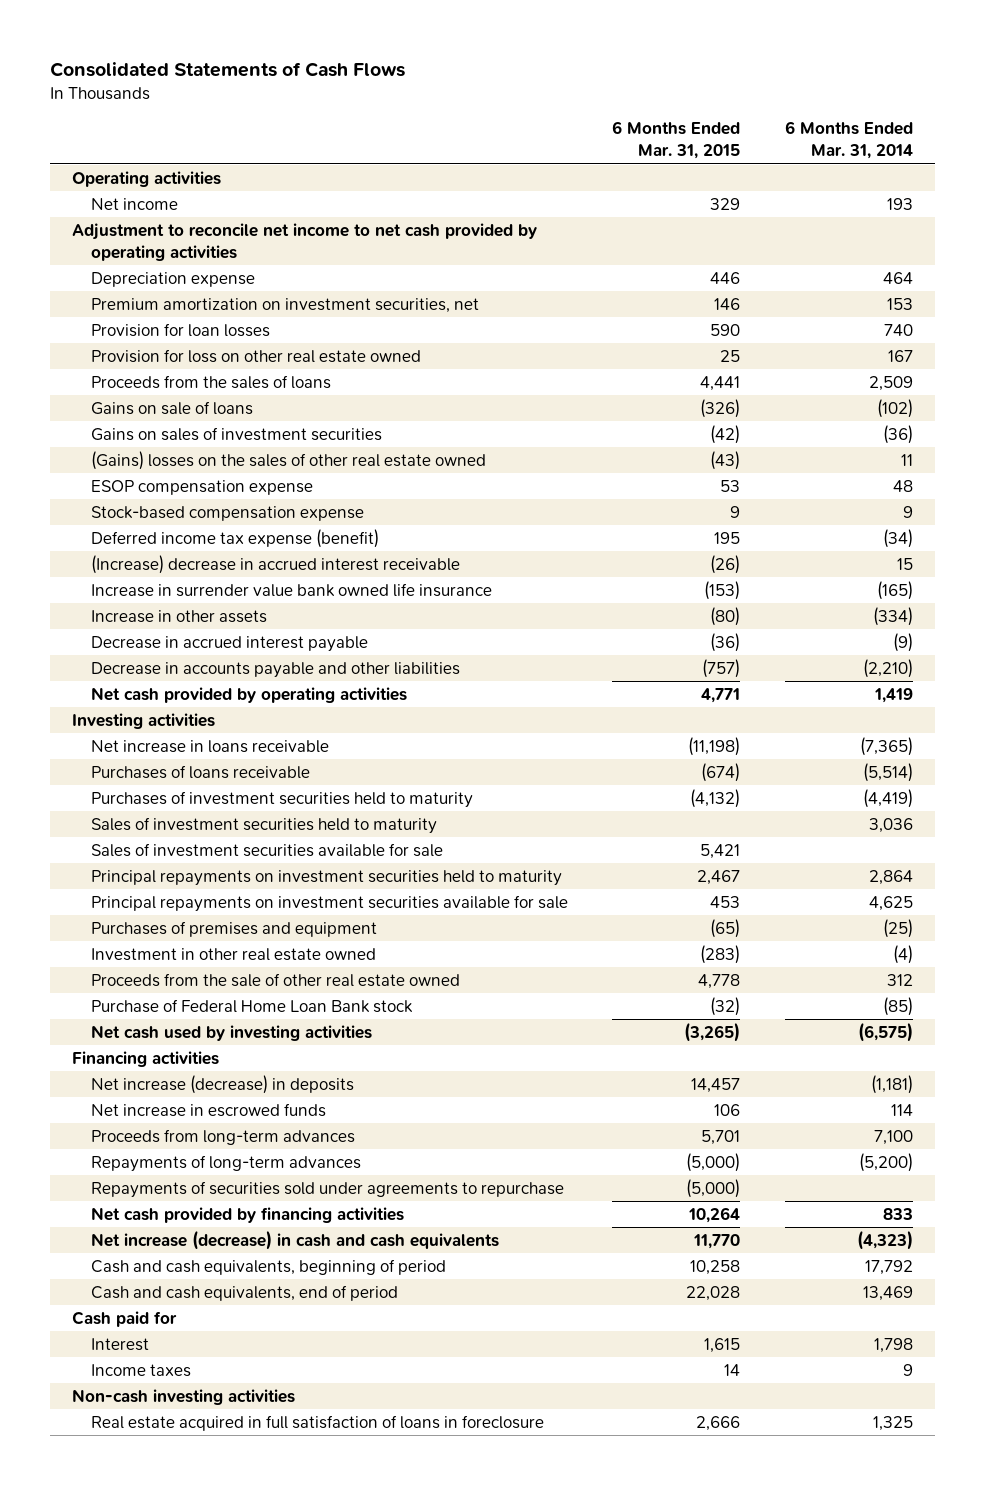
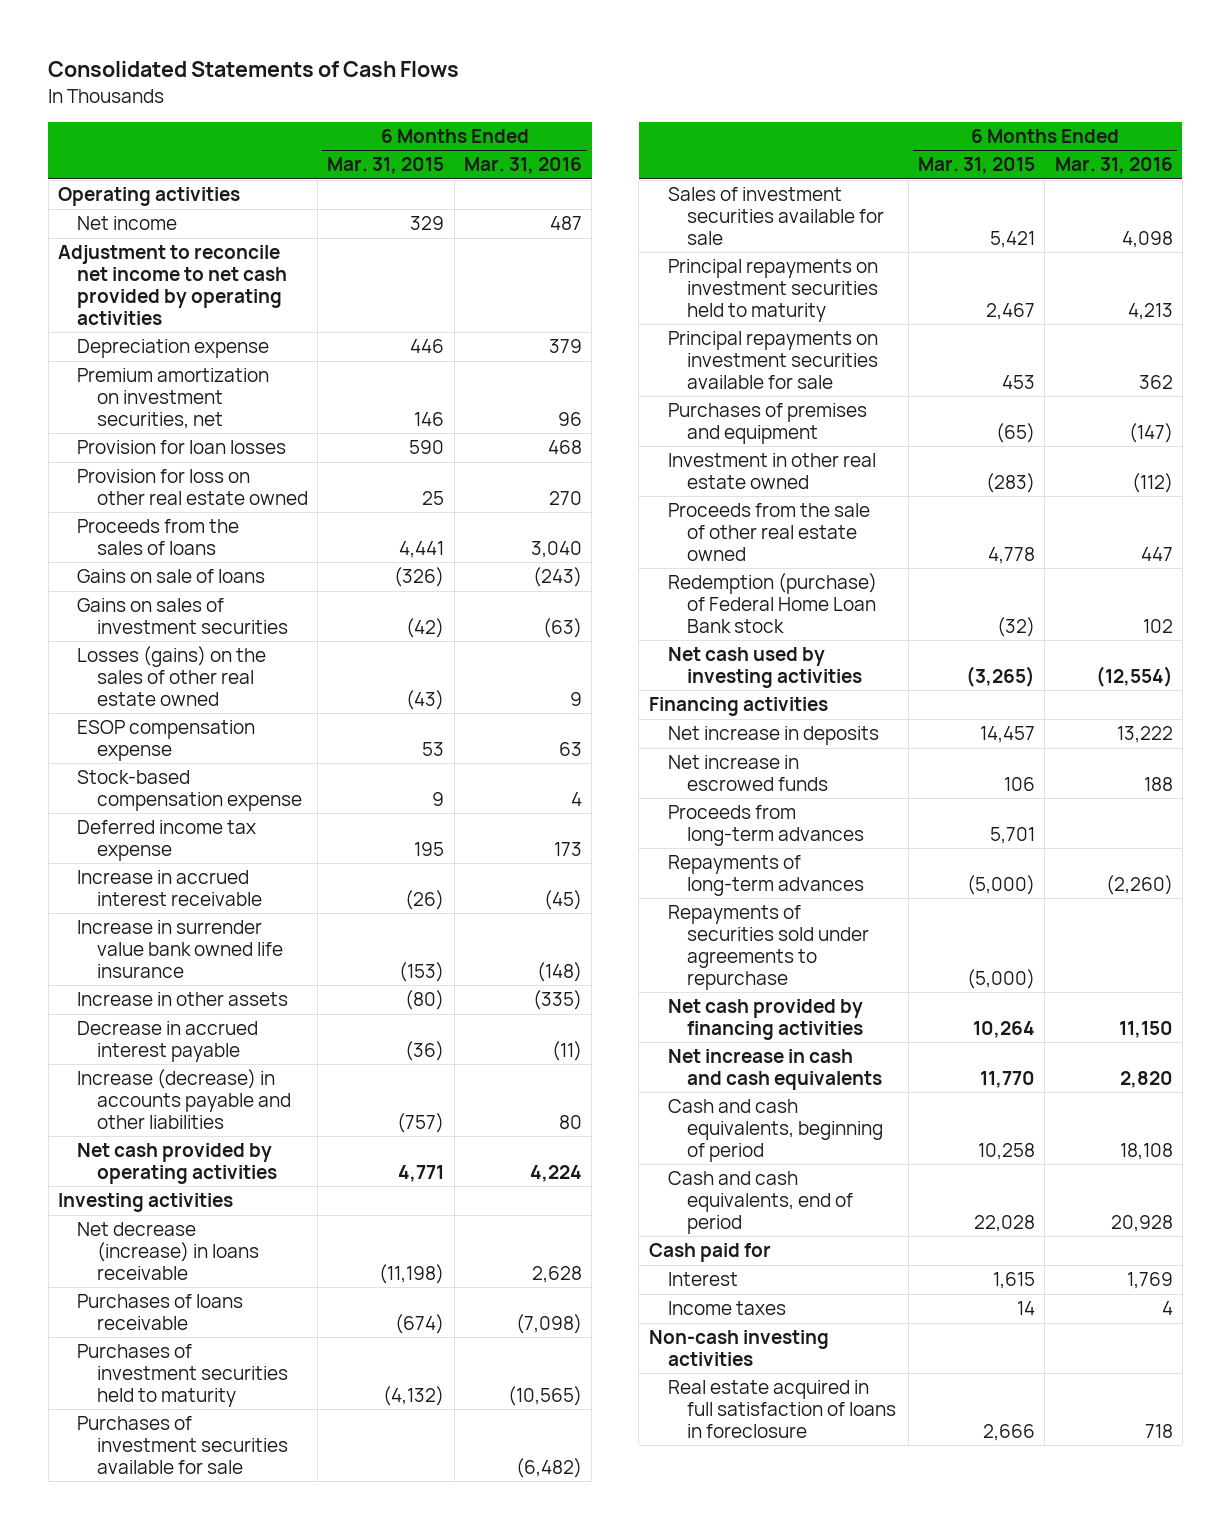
[784,121,913,160] 6 Months Ended Mar. 31, 2014 -> none
none -> [463,157,582,175] Mar. 31, 2016
[90,450,486,470] (Gains) losses on the sales of other real estate owned -> [77,646,267,706] Losses (gains) on the sales of other real estate owned
[90,528,379,548] Deferred income tax expense (benefit) -> [77,820,257,862] Deferred income tax expense
[90,554,460,574] (Increase) decrease in accrued interest receivable -> [77,870,262,907] Increase in accrued interest receivable
[90,661,460,678] Decrease in accounts payable and other liabilities -> [77,1069,291,1129] Increase (decrease) in accounts payable and other liabilities
[90,739,329,753] Net increase in loans receivable -> [77,1222,259,1280] Net decrease (increase) in loans receivable
[90,816,437,834] Sales of investment securities held to maturity -> none
none -> [77,1416,288,1474] Purchases of investment securities available for sale
[90,998,413,1013] Purchase of Federal Home Loan Bank stock -> [667,573,877,633] Redemption (purchase) of Federal Home Loan Bank stock
[90,1074,354,1094] Net increase (decrease) in deposits -> [667,726,879,746] Net increase in deposits
[90,1229,499,1250] Net increase (decrease) in cash and cash equivalents -> [667,1049,883,1091] Net increase in cash and cash equivalents

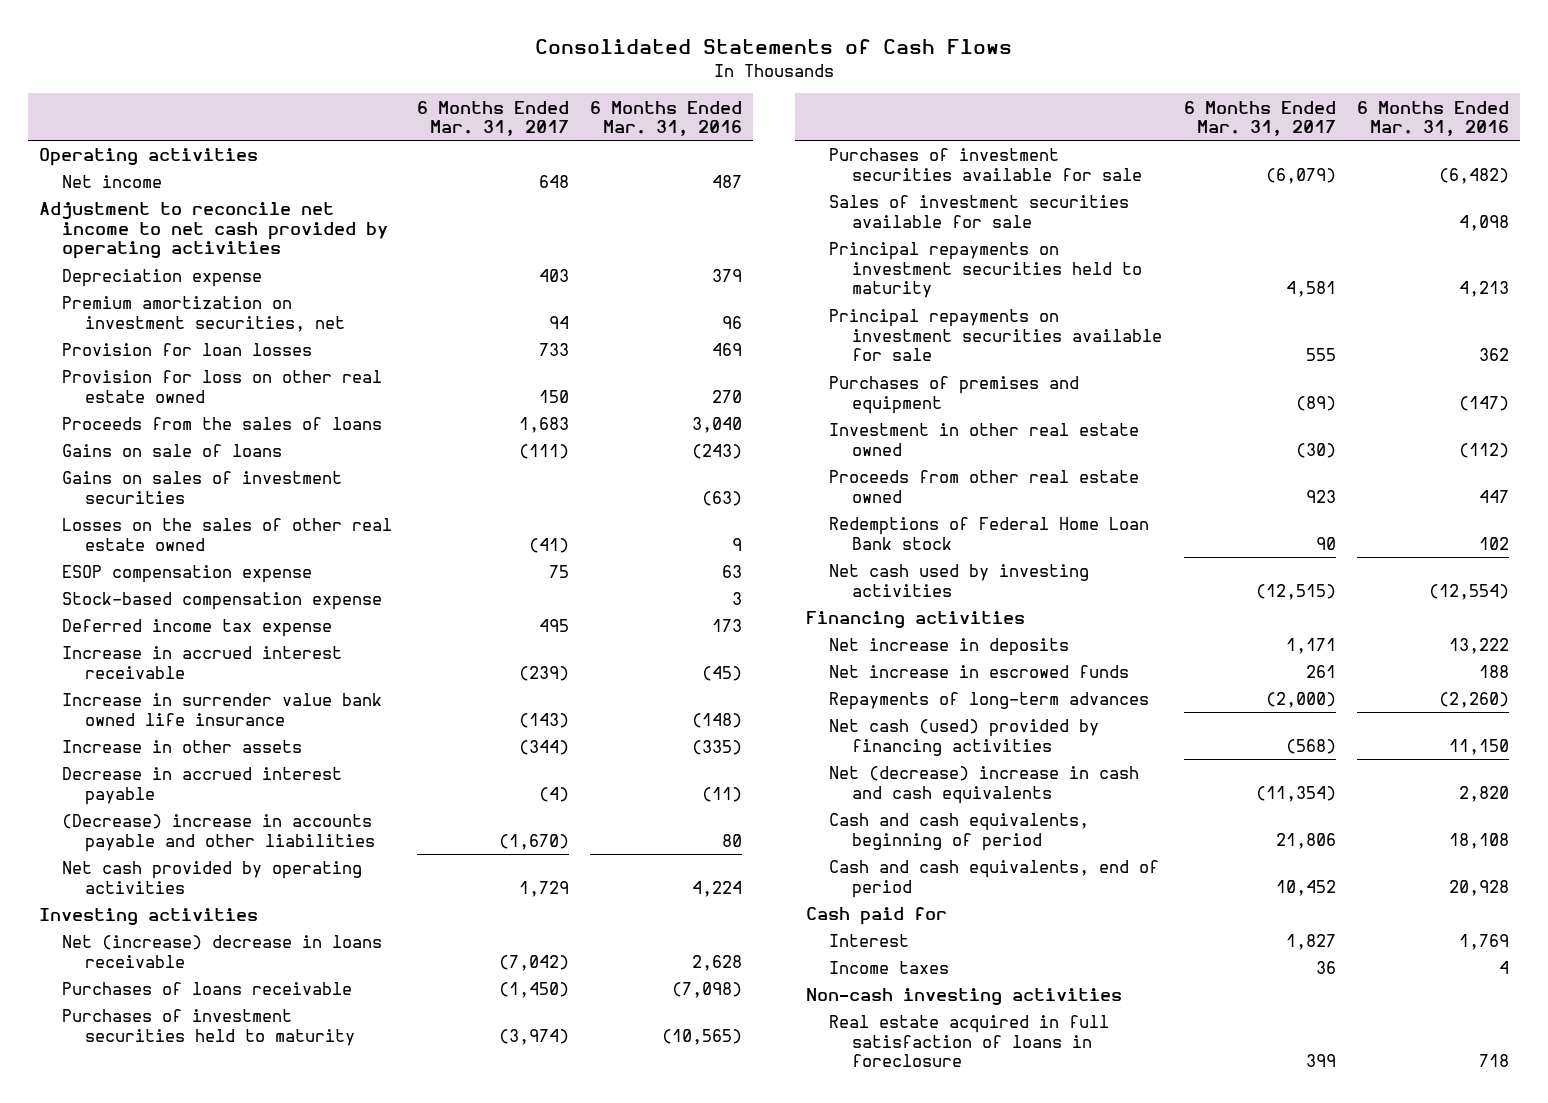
[327,157,445,175] Mar. 31, 2015 -> none
none -> [416,100,569,137] 6 Months Ended Mar. 31, 2017
[547,440,582,455] 468 -> [712,343,743,357] 469
[77,646,267,706] Losses (gains) on the sales of other real estate owned -> [62,518,393,551] Losses on the sales of other real estate owned
[570,792,582,807] 4 -> [732,592,743,606] 3
[77,1069,291,1129] Increase (decrease) in accounts payable and other liabilities -> [62,814,376,852] (Decrease) increase in accounts payable and other liabilities
[77,1222,259,1280] Net decrease (increase) in loans receivable -> [62,935,383,968] Net (increase) decrease in loans receivable
[667,503,870,561] Proceeds from the sale of other real estate owned -> [828,470,1139,503] Proceeds from other real estate owned
[667,573,877,633] Redemption (purchase) of Federal Home Loan Bank stock -> [828,517,1149,550] Redemptions of Federal Home Loan Bank stock
[667,805,865,847] Proceeds from long-term advances -> none
[667,905,870,990] Repayments of securities sold under agreements to repurchase -> none
[667,999,864,1041] Net cash provided by financing activities -> [828,719,1099,756] Net cash (used) provided by financing activities
[667,1049,883,1091] Net increase in cash and cash equivalents -> [828,766,1139,804] Net (decrease) increase in cash and cash equivalents

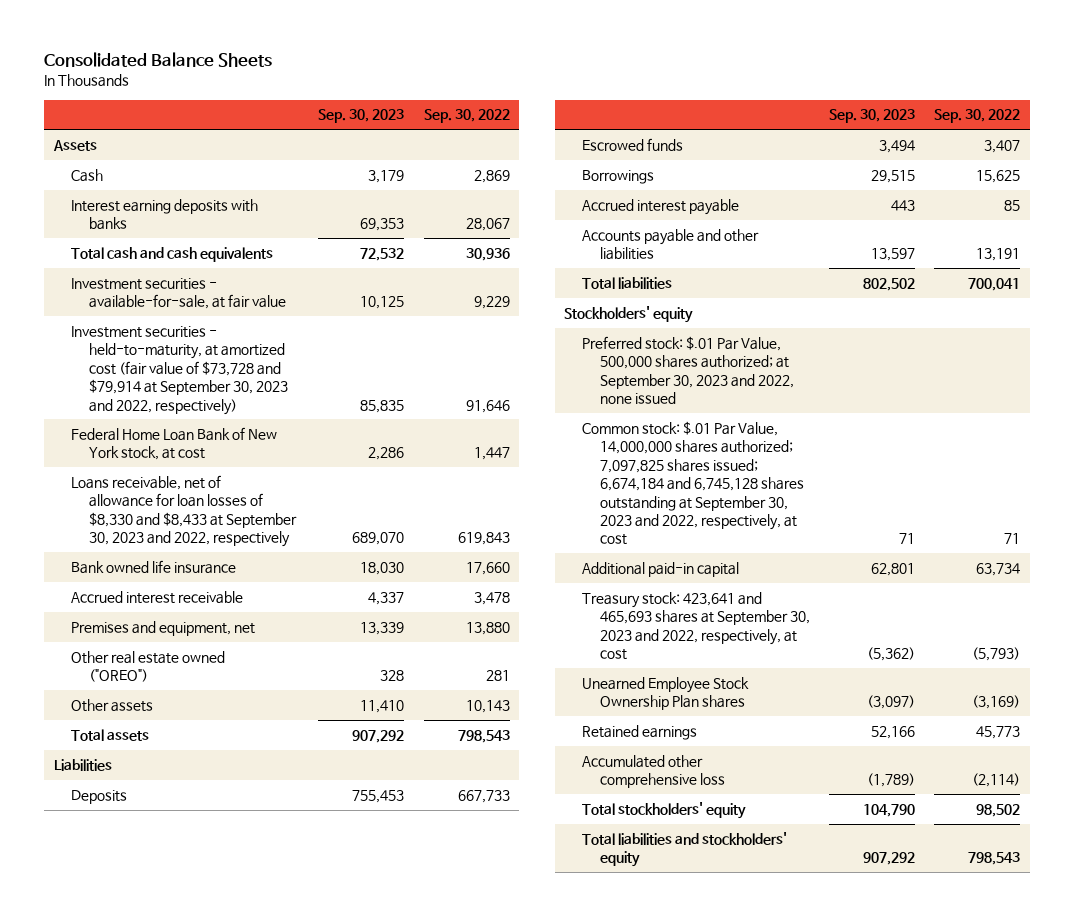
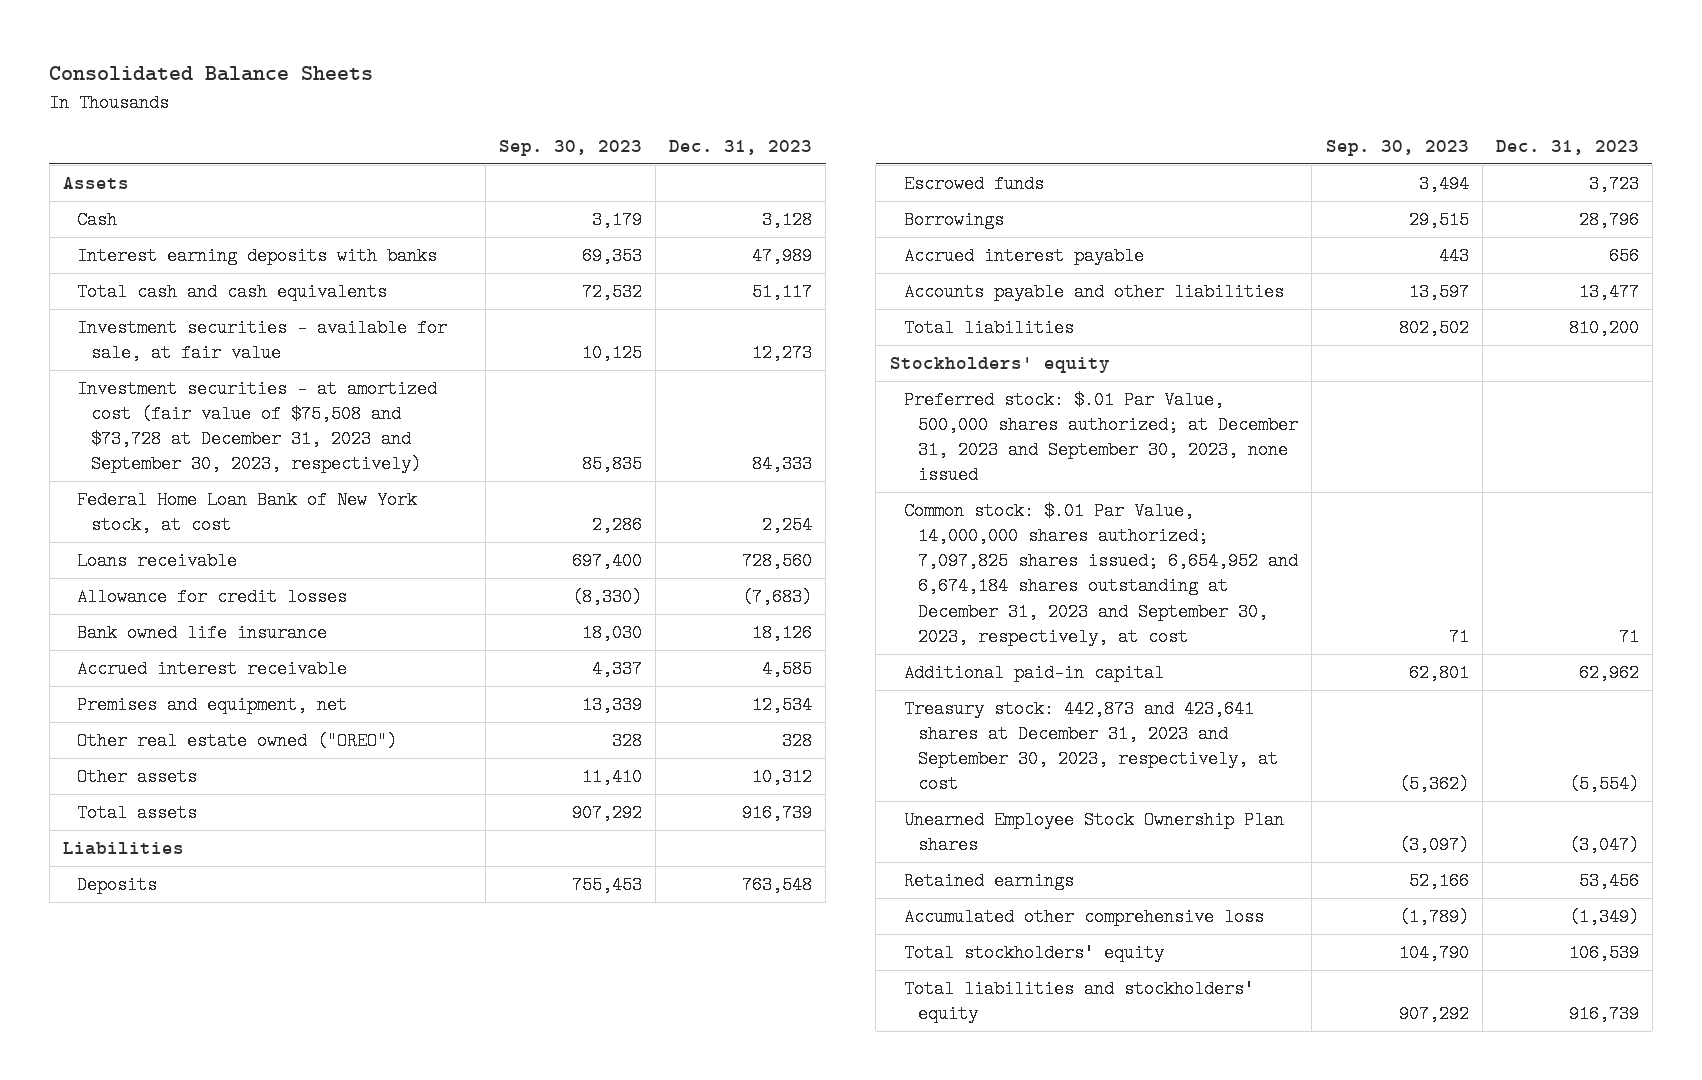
[423,109,510,124] Sep. 30, 2022 -> none
none -> [669,139,813,155] Dec. 31, 2023
[71,277,287,310] Investment securities - available-for-sale, at fair value -> [77,319,448,363] Investment securities - available for sale, at fair value
[71,325,289,415] Investment securities - held-to-maturity, at amortized cost (fair value of $73,728 and $79,914 at September 30, 2023 and 2022, respectively) -> [77,380,438,474] Investment securities - at amortized cost (fair value of $75,508 and $73,728 at December 31, 2023 and September 30, 2023, respectively)
[71,474,298,548] Loans receivable, net of allowance for loan losses of $8,330 and $8,433 at September 30, 2023 and 2022, respectively -> none
none -> [77,552,238,571] Loans receivable
none -> [77,588,348,607] Allowance for credit losses
[581,335,794,405] Preferred stock: $.01 Par Value, 500,000 shares authorized; at September 30, 2023 and 2022, none issued -> [903,391,1299,485] Preferred stock: $.01 Par Value, 500,000 shares authorized; at December 31, 2023 and September 30, 2023, none issued
[581,420,804,546] Common stock: $.01 Par Value, 14,000,000 shares authorized; 7,097,825 shares issued; 6,674,184 and 6,745,128 shares outstanding at September 30, 2023 and 2022, respectively, at cost -> [903,502,1299,646] Common stock: $.01 Par Value, 14,000,000 shares authorized; 7,097,825 shares issued; 6,654,952 and 6,674,184 shares outstanding at December 31, 2023 and September 30, 2023, respectively, at cost
[581,591,810,661] Treasury stock: 423,641 and 465,693 shares at September 30, 2023 and 2022, respectively, at cost -> [903,700,1279,794] Treasury stock: 442,873 and 423,641 shares at December 31, 2023 and September 30, 2023, respectively, at cost

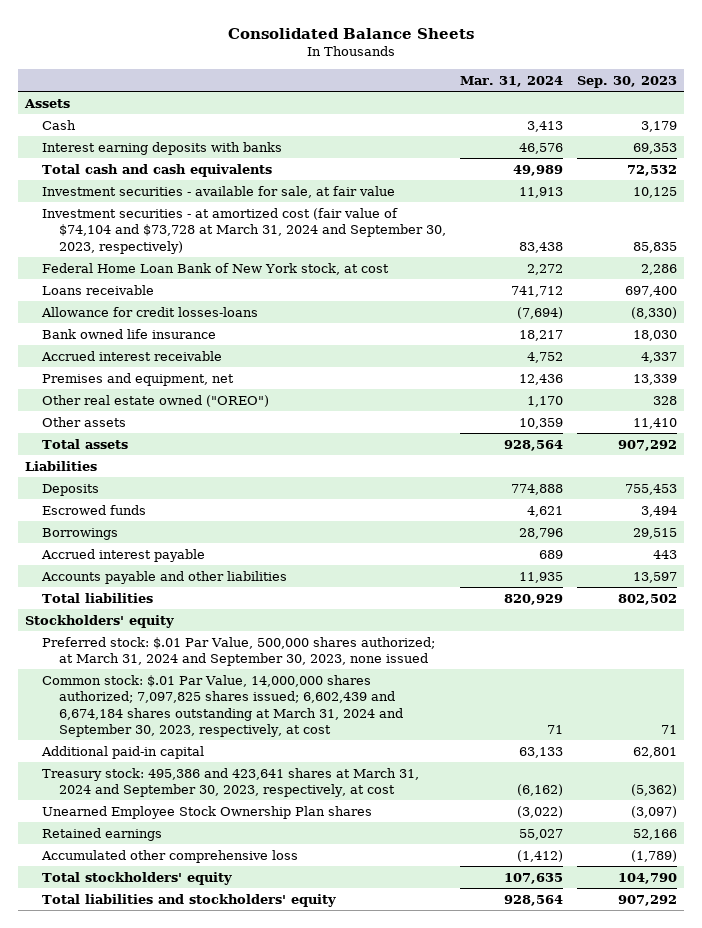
[669,139,813,155] Dec. 31, 2023 -> none
none -> [459,76,563,88] Mar. 31, 2024
[77,380,438,474] Investment securities - at amortized cost (fair value of $75,508 and $73,728 at December 31, 2023 and September 30, 2023, respectively) -> [41,207,446,254] Investment securities - at amortized cost (fair value of $74,104 and $73,728 at March 31, 2024 and September 30, 2023, respectively)
[77,588,348,607] Allowance for credit losses -> [40,306,258,317] Allowance for credit losses-loans
[903,391,1299,485] Preferred stock: $.01 Par Value, 500,000 shares authorized; at December 31, 2023 and September 30, 2023, none issued -> [41,636,435,667] Preferred stock: $.01 Par Value, 500,000 shares authorized; at March 31, 2024 and September 30, 2023, none issued
[903,502,1299,646] Common stock: $.01 Par Value, 14,000,000 shares authorized; 7,097,825 shares issued; 6,654,952 and 6,674,184 shares outstanding at December 31, 2023 and September 30, 2023, respectively, at cost -> [41,674,403,738] Common stock: $.01 Par Value, 14,000,000 shares authorized; 7,097,825 shares issued; 6,602,439 and 6,674,184 shares outstanding at March 31, 2024 and September 30, 2023, respectively, at cost
[903,700,1279,794] Treasury stock: 442,873 and 423,641 shares at December 31, 2023 and September 30, 2023, respectively, at cost -> [41,767,419,798] Treasury stock: 495,386 and 423,641 shares at March 31, 2024 and September 30, 2023, respectively, at cost

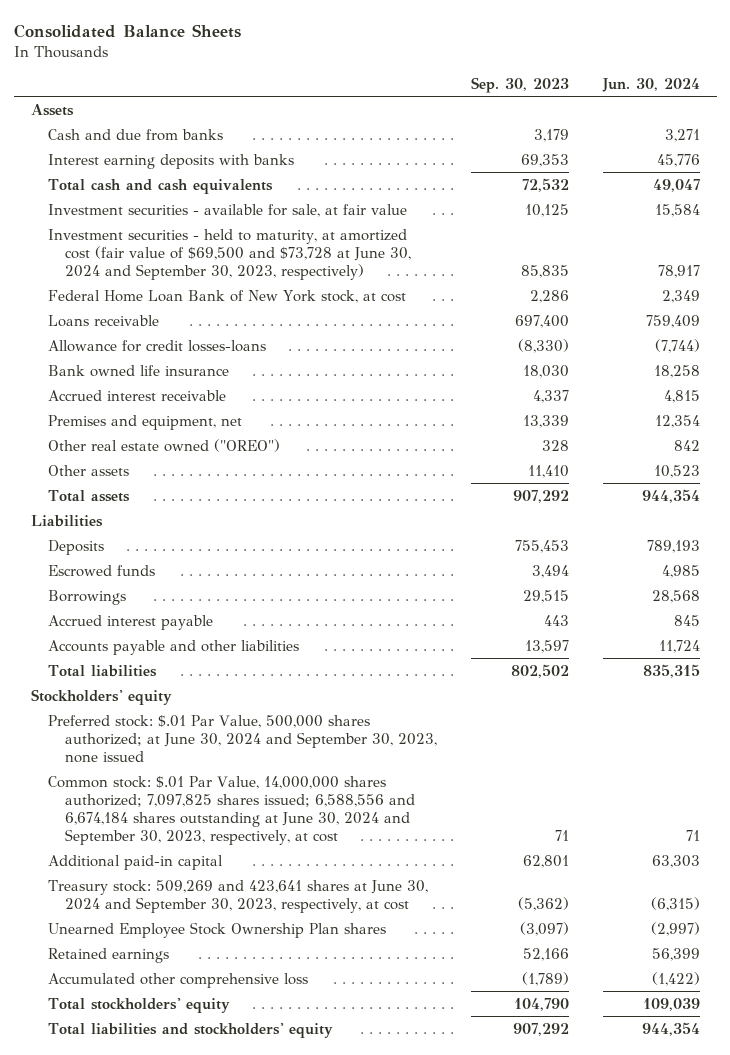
[459,76,563,88] Mar. 31, 2024 -> none
none -> [601,77,700,92] Jun. 30, 2024
[41,119,76,130] Cash -> [47,128,223,141] Cash and due from banks
[41,207,446,254] Investment securities - at amortized cost (fair value of $74,104 and $73,728 at March 31, 2024 and September 30, 2023, respectively) -> [47,228,412,280] Investment securities - held to maturity, at amortized cost (fair value of $69,500 and $73,728 at June 30, 2024 and September 30, 2023, respectively)
[41,636,435,667] Preferred stock: $.01 Par Value, 500,000 shares authorized; at March 31, 2024 and September 30, 2023, none issued -> [47,714,438,763] Preferred stock: $.01 Par Value, 500,000 shares authorized; at June 30, 2024 and September 30, 2023, none issued
[41,674,403,738] Common stock: $.01 Par Value, 14,000,000 shares authorized; 7,097,825 shares issued; 6,602,439 and 6,674,184 shares outstanding at March 31, 2024 and September 30, 2023, respectively, at cost -> [47,775,416,845] Common stock: $.01 Par Value, 14,000,000 shares authorized; 7,097,825 shares issued; 6,588,556 and 6,674,184 shares outstanding at June 30, 2024 and September 30, 2023, respectively, at cost
[41,767,419,798] Treasury stock: 495,386 and 423,641 shares at March 31, 2024 and September 30, 2023, respectively, at cost -> [47,879,428,913] Treasury stock: 509,269 and 423,641 shares at June 30, 2024 and September 30, 2023, respectively, at cost

